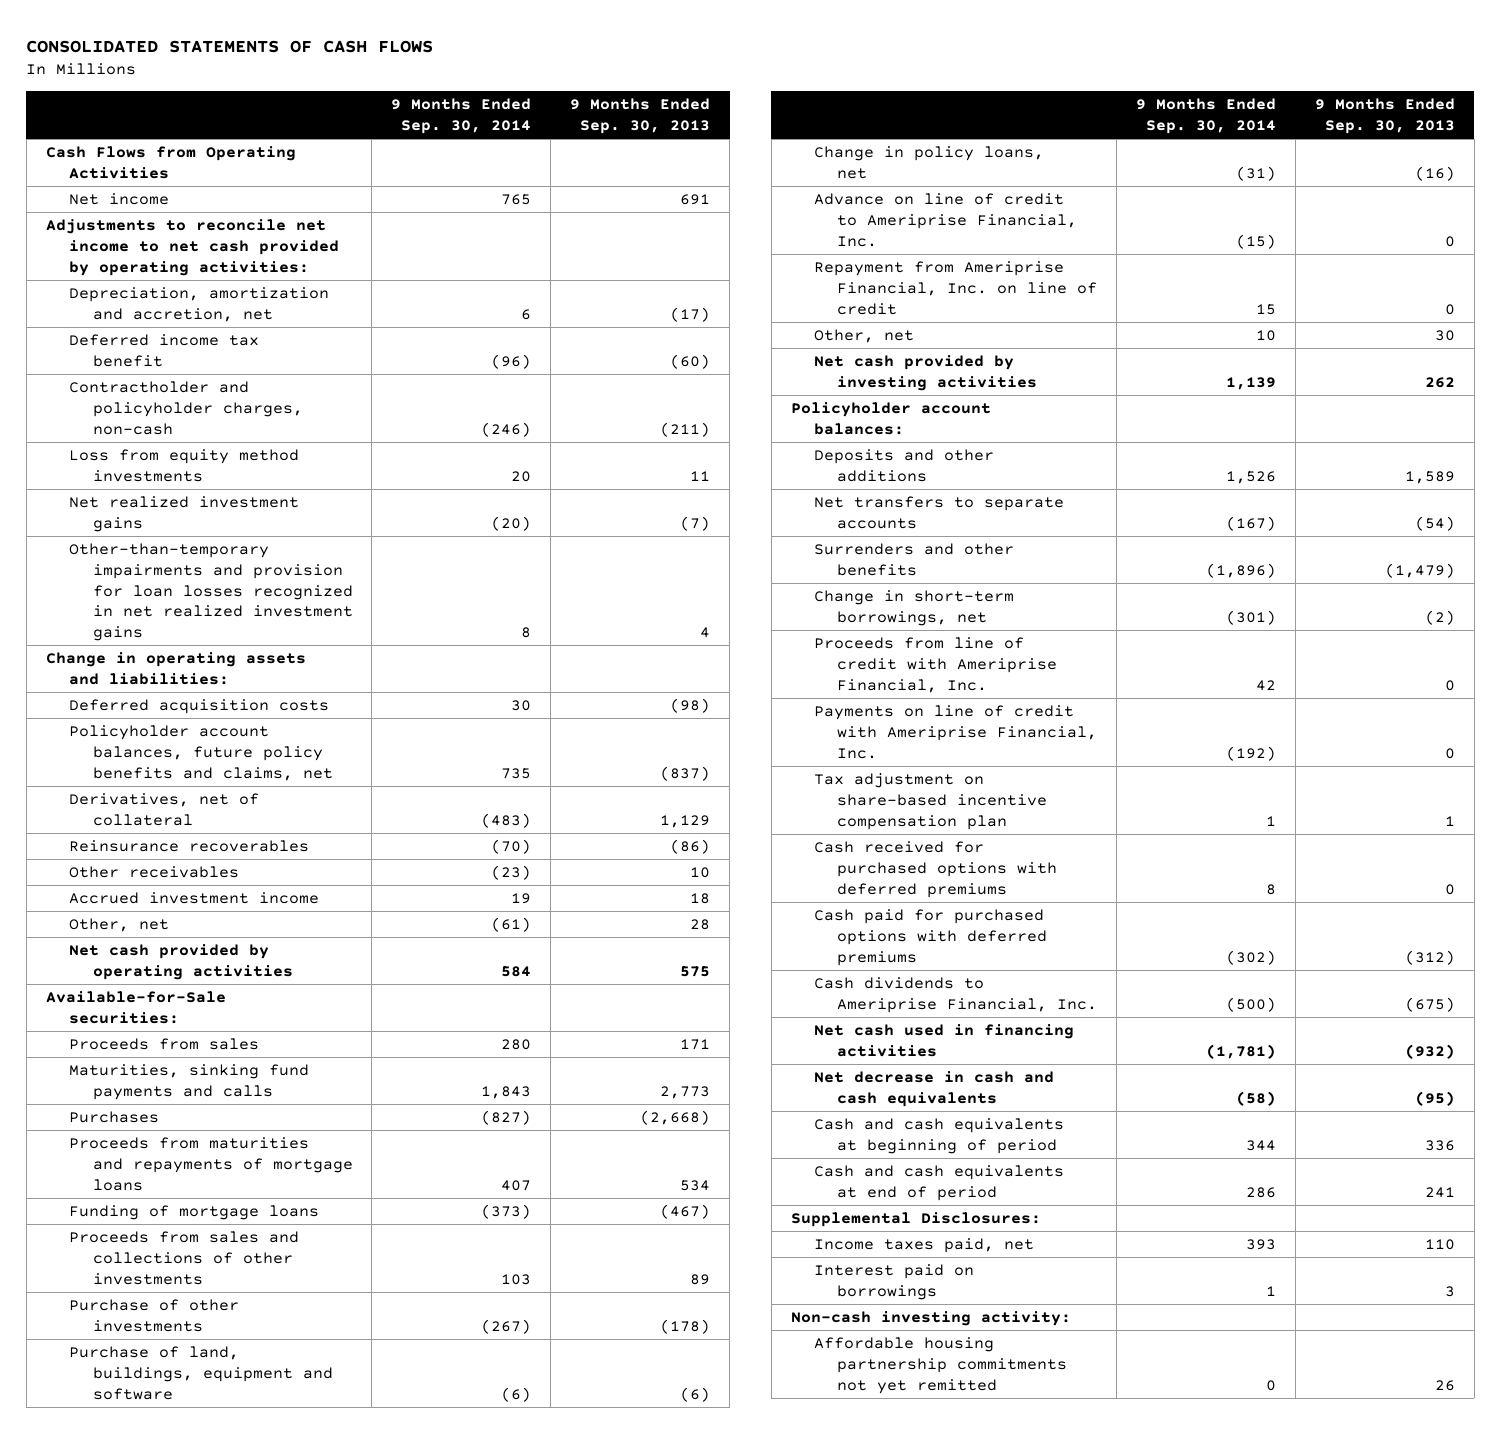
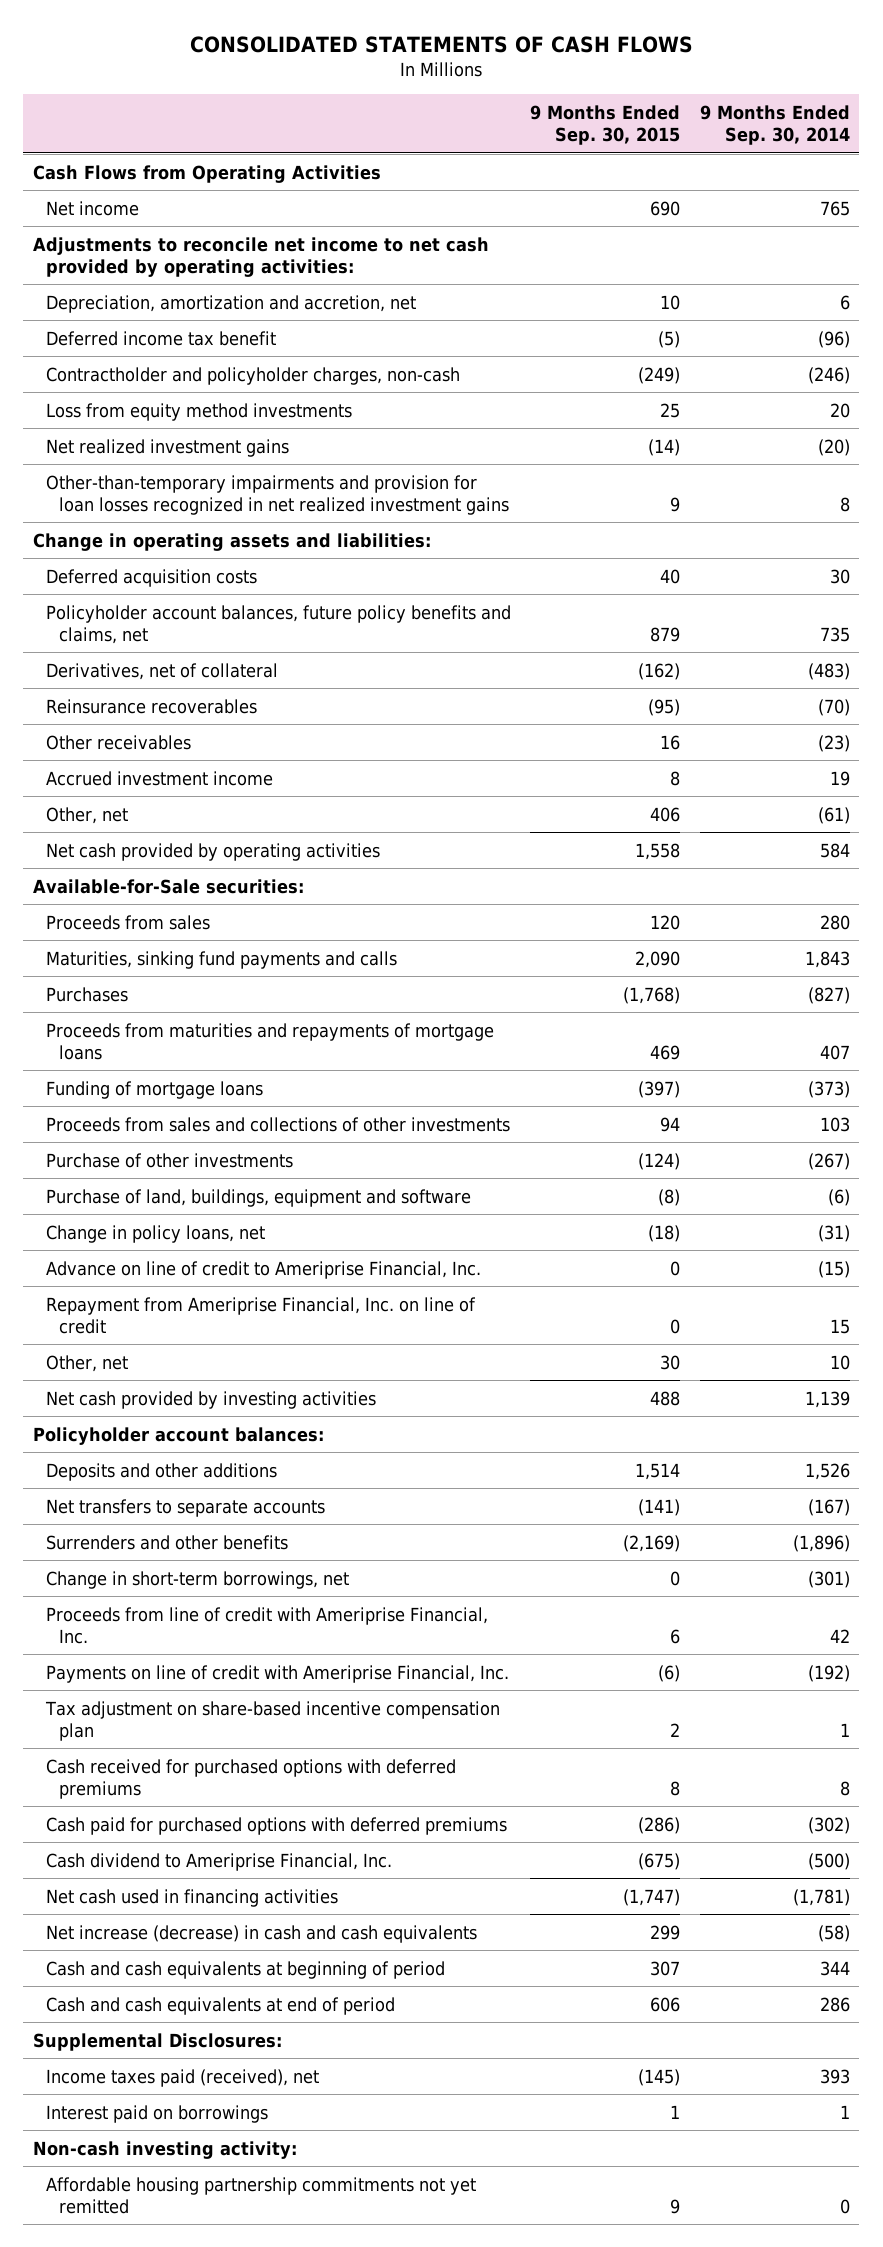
[570,98,711,134] 9 Months Ended Sep. 30, 2013 -> none
none -> [530,104,681,145] 9 Months Ended Sep. 30, 2015
[813,977,1098,1013] Cash dividends to Ameriprise Financial, Inc. -> [45,1852,392,1871] Cash dividend to Ameriprise Financial, Inc.
[813,1071,1054,1107] Net decrease in cash and cash equivalents -> [45,1924,477,1943] Net increase (decrease) in cash and cash equivalents
[813,1238,1034,1254] Income taxes paid, net -> [45,2068,319,2087] Income taxes paid (received), net

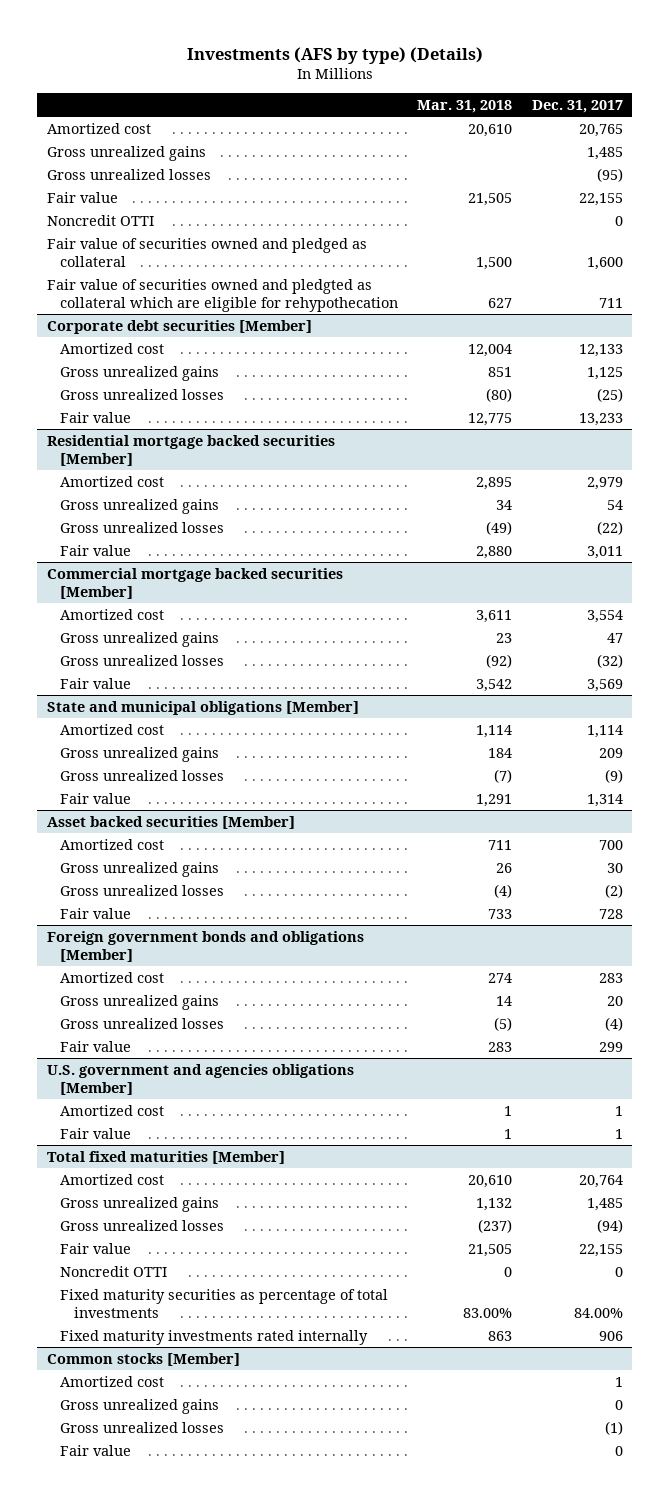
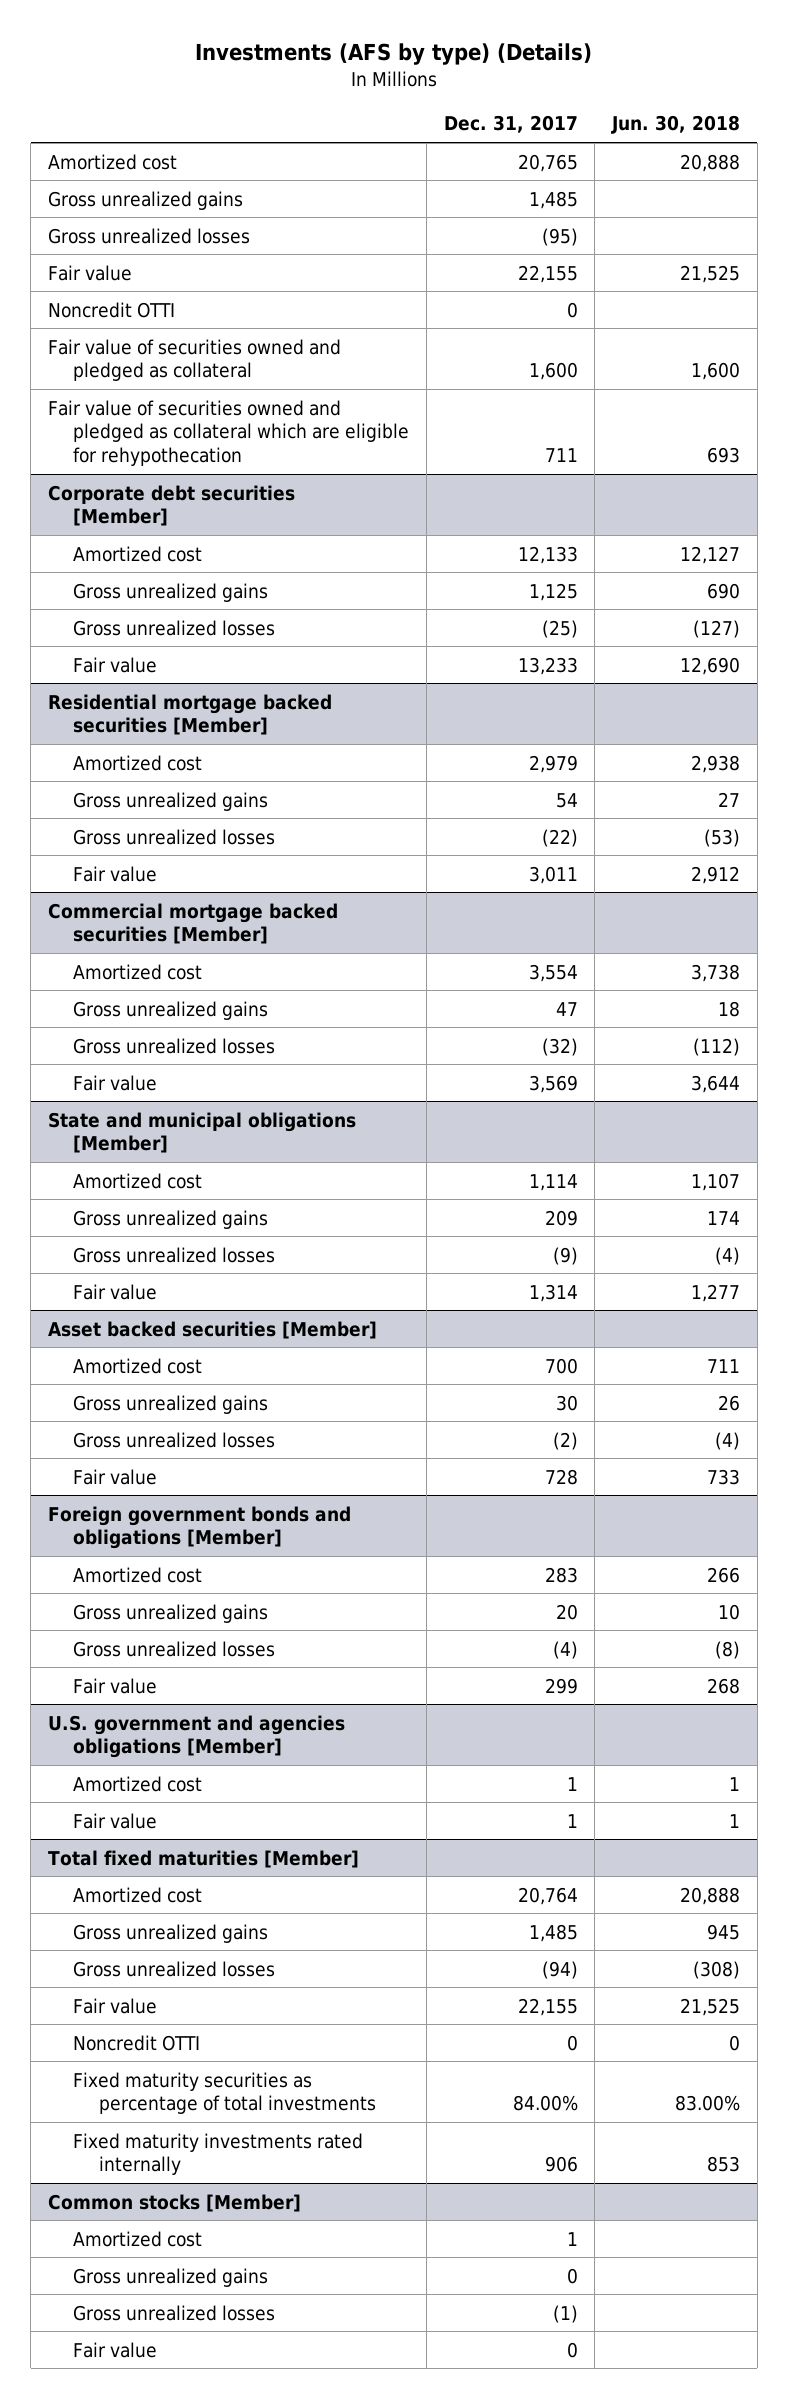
[417,99,513,113] Mar. 31, 2018 -> none
none -> [611,115,741,135] Jun. 30, 2018
[46,278,399,312] Fair value of securities owned and pledgted as collateral which are eligible for rehypothecation -> [47,399,410,466] Fair value of securities owned and pledged as collateral which are eligible for rehypothecation

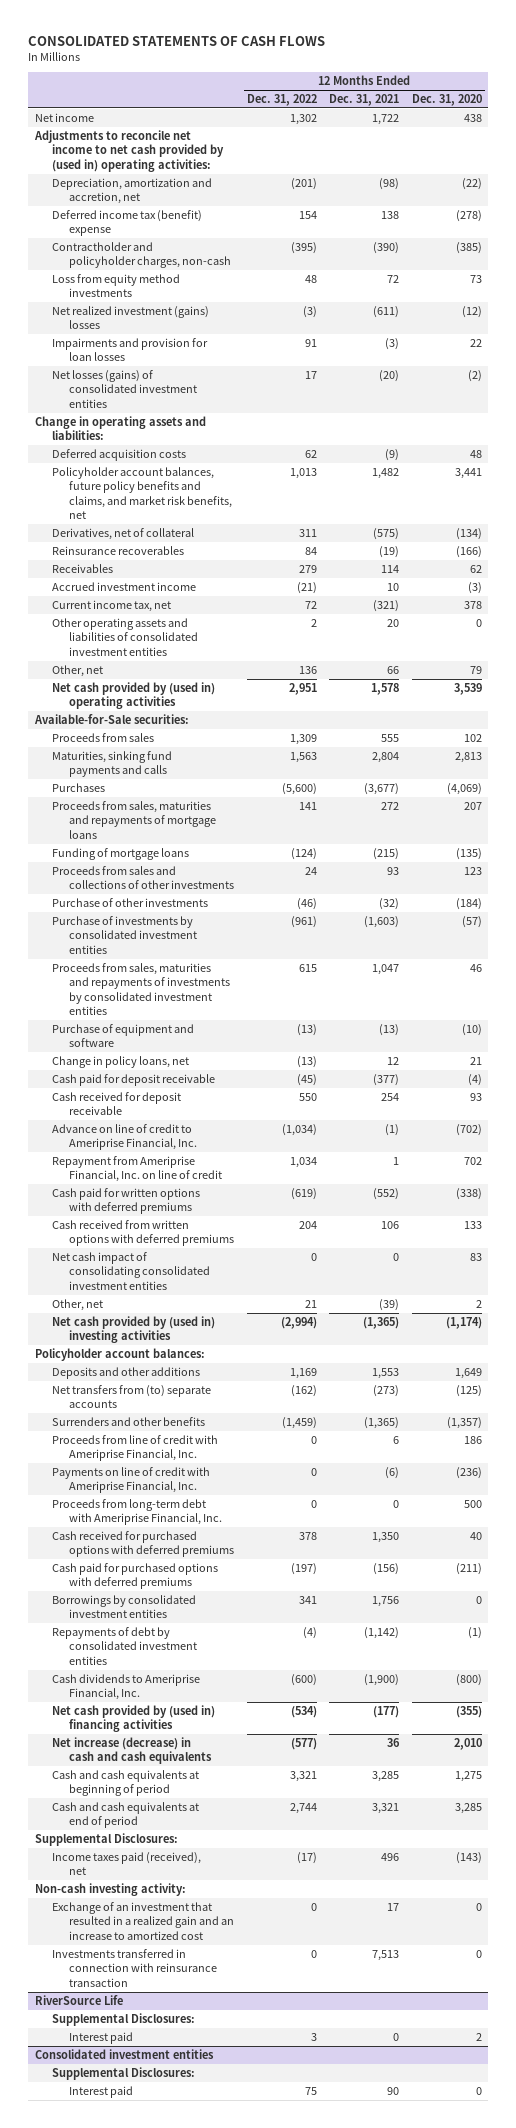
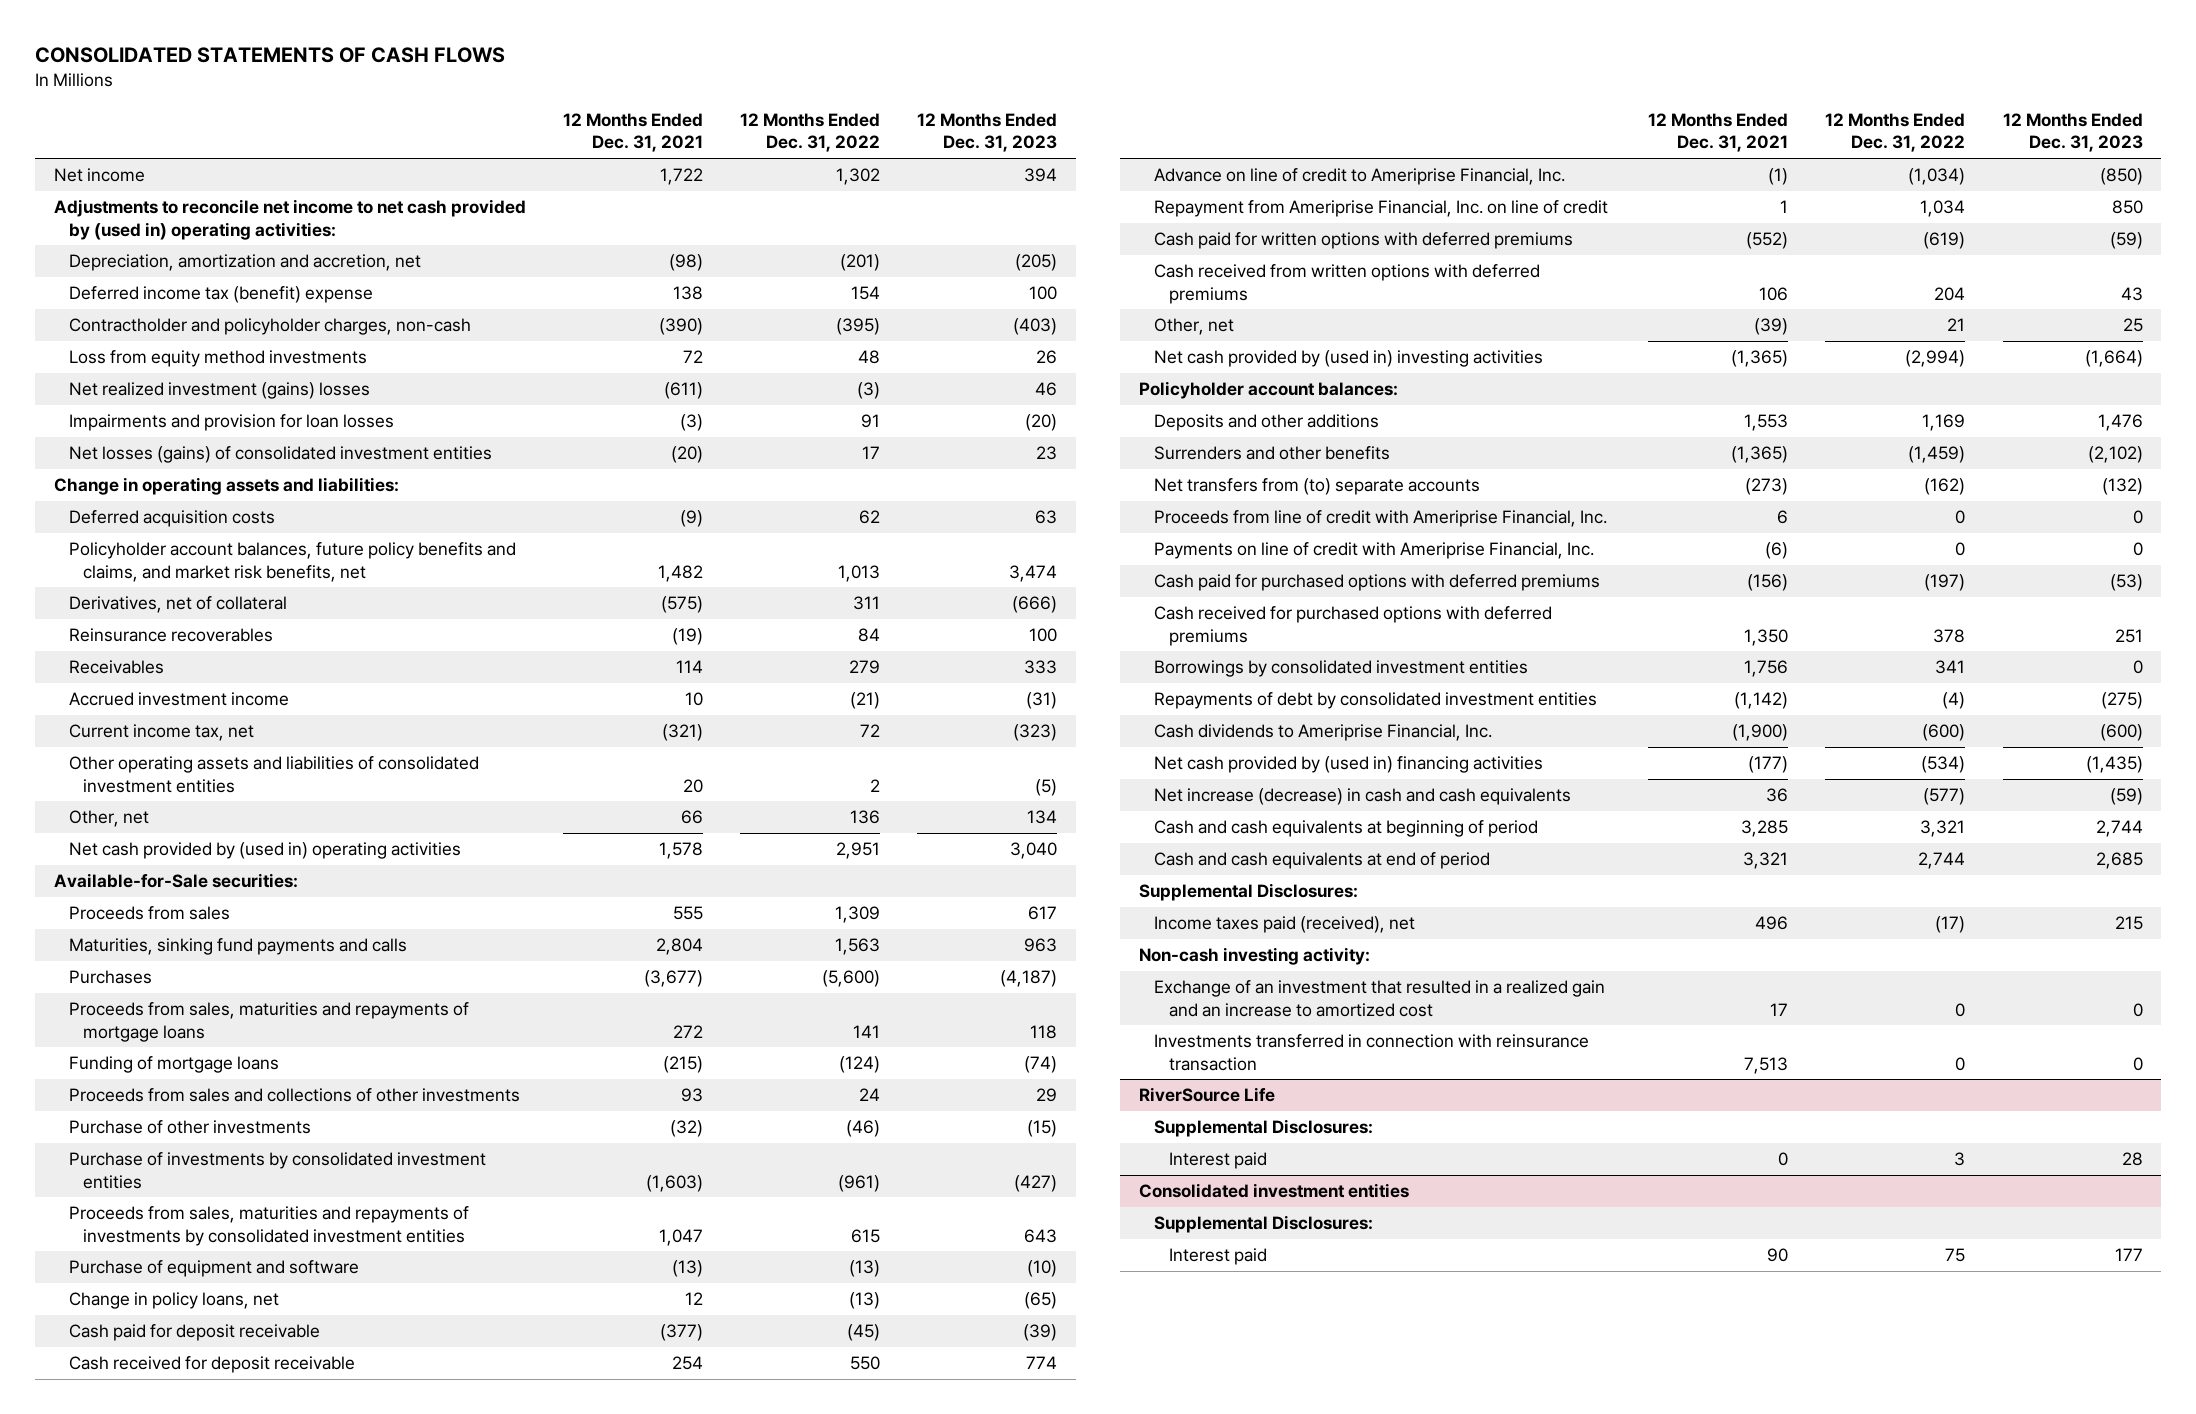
[411,94,482,107] Dec. 31, 2020 -> none
none -> [917,113,1058,153] 12 Months Ended Dec. 31, 2023
[51,1252,211,1290] Net cash impact of consolidating consolidated investment entities -> none
[51,1385,211,1409] Net transfers from (to) separate accounts -> [1153,478,1480,496] Net transfers from (to) separate accounts
[51,1499,223,1526] Proceeds from long-term debt with Ameriprise Financial, Inc. -> none
[51,1531,235,1558] Cash received for purchased options with deferred premiums -> [1153,606,1552,646] Cash received for purchased options with deferred premiums

